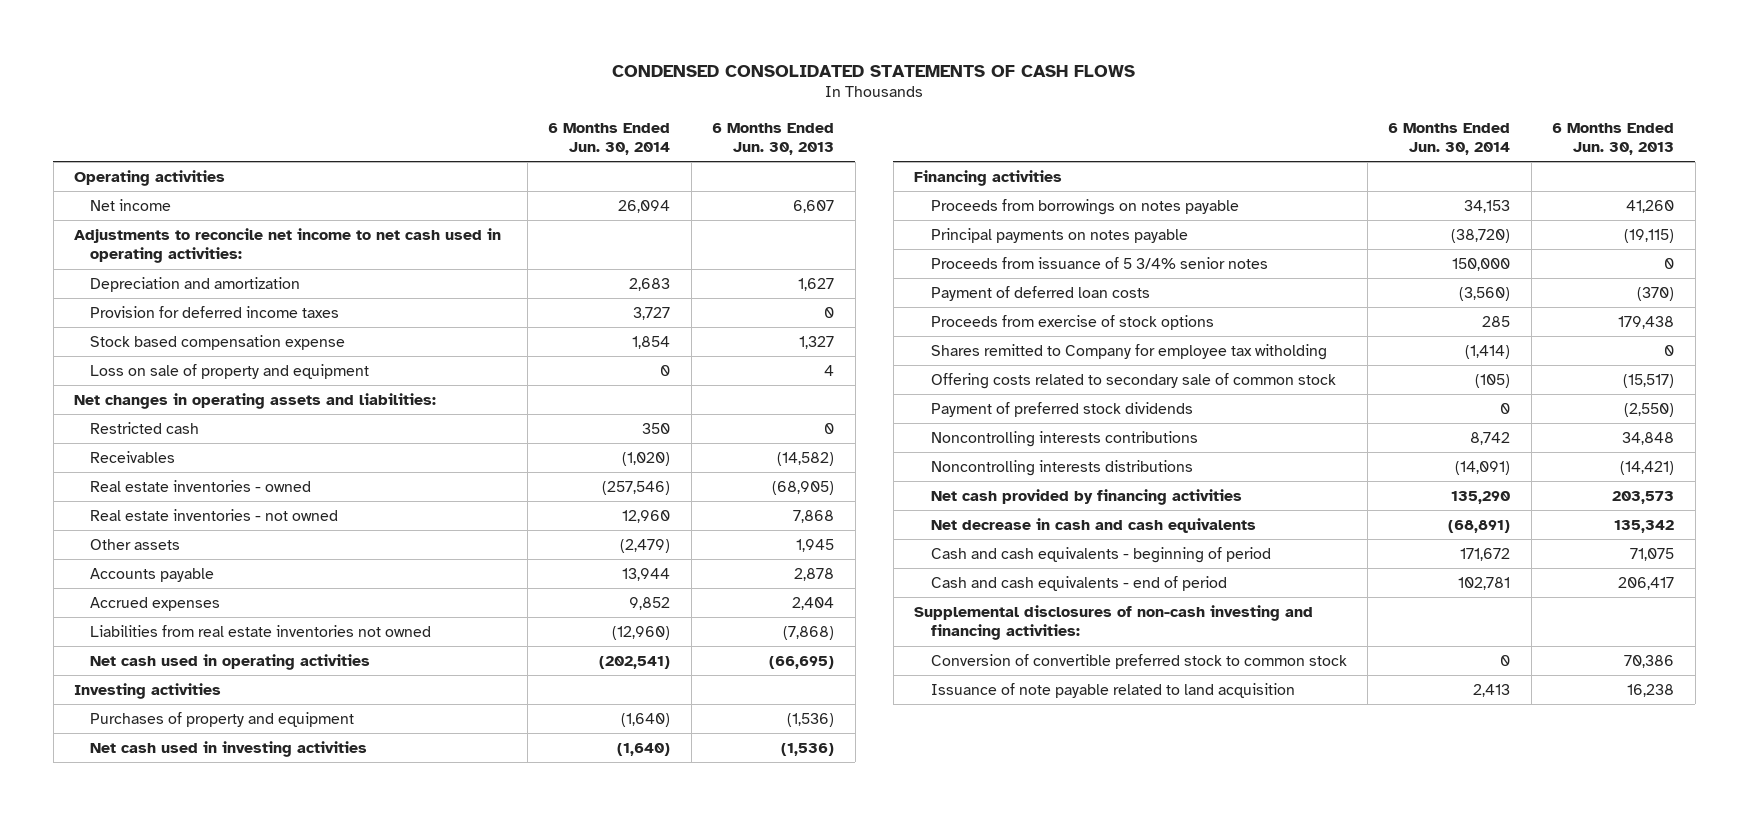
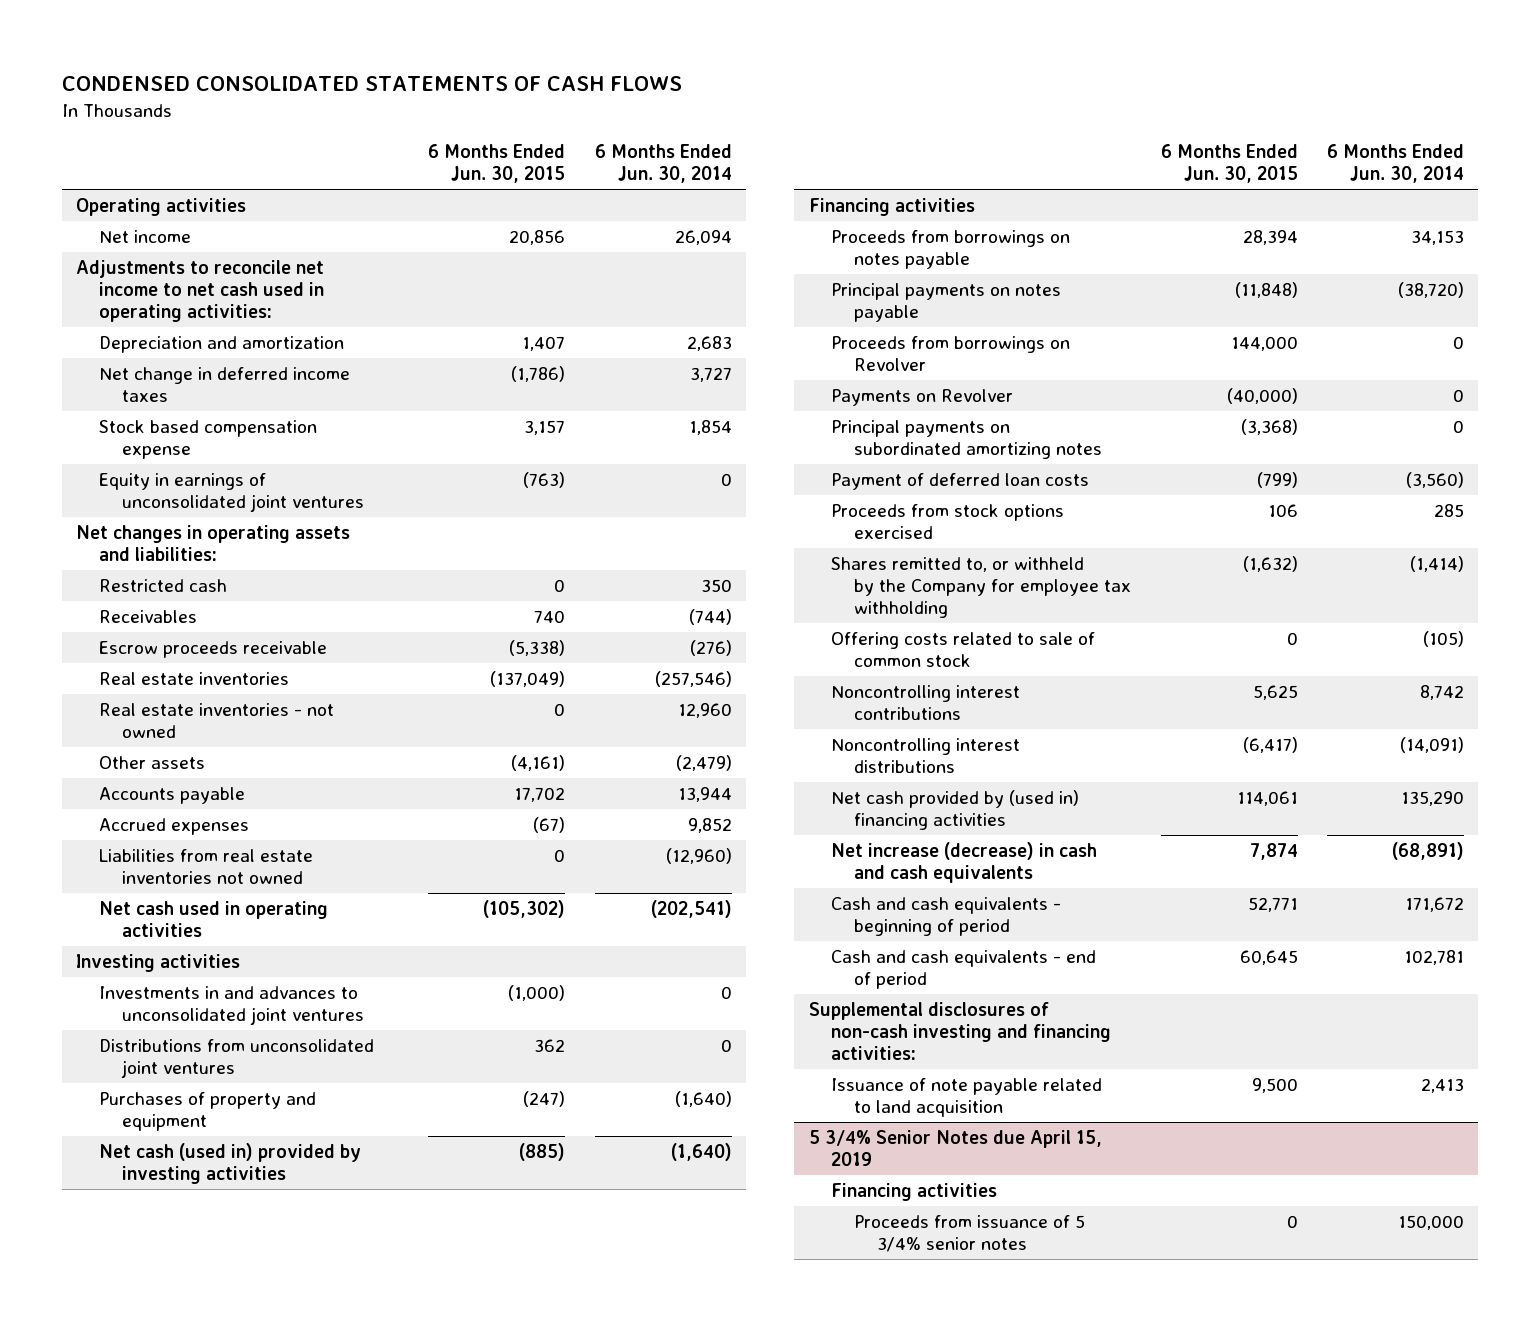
[712,122,835,155] 6 Months Ended Jun. 30, 2013 -> none
none -> [428,144,566,184] 6 Months Ended Jun. 30, 2015
[90,305,340,318] Provision for deferred income taxes -> [99,366,351,403] Net change in deferred income taxes
[90,363,370,379] Loss on sale of property and equipment -> none
none -> [99,472,365,513] Equity in earnings of unconsolidated joint ventures
[622,451,671,466] (1,020) -> [688,608,732,625] (744)
none -> [99,640,328,658] Escrow proceeds receivable
[90,479,312,492] Real estate inventories - owned -> [99,671,290,685] Real estate inventories
none -> [99,985,365,1026] Investments in and advances to unconsolidated joint ventures
none -> [99,1038,375,1079] Distributions from unconsolidated joint ventures
[90,740,368,757] Net cash used in investing activities -> [99,1142,362,1185] Net cash (used in) provided by investing activities
[930,256,1268,269] Proceeds from issuance of 5 3/4% senior notes -> none
none -> [831,335,1071,372] Proceeds from borrowings on Revolver
none -> [831,388,1014,406] Payments on Revolver
none -> [831,419,1103,460] Principal payments on subordinated amortizing notes
[930,401,1193,417] Payment of preferred stock dividends -> none
[930,314,1214,330] Proceeds from exercise of stock options -> [831,503,1065,540] Proceeds from stock options exercised
[930,343,1327,360] Shares remitted to Company for employee tax witholding -> [831,556,1132,619] Shares remitted to, or withheld by the Company for employee tax withholding
[930,372,1336,389] Offering costs related to secondary sale of common stock -> [831,631,1096,668] Offering costs related to sale of common stock
[930,430,1198,447] Noncontrolling interests contributions -> [831,684,1021,721] Noncontrolling interest contributions
[930,459,1193,476] Noncontrolling interests distributions -> [831,737,1021,774] Noncontrolling interest distributions
[930,488,1242,505] Net cash provided by financing activities -> [831,789,1080,831] Net cash provided by (used in) financing activities
[930,517,1256,533] Net decrease in cash and cash equivalents -> [831,841,1098,884] Net increase (decrease) in cash and cash equivalents
[930,653,1347,669] Conversion of convertible preferred stock to common stock -> none
none -> [808,1129,1102,1167] 5 3/4% Senior Notes due April 15, 2019
none -> [831,1182,998,1201] Financing activities
none -> [854,1214,1086,1253] Proceeds from issuance of 5 3/4% senior notes

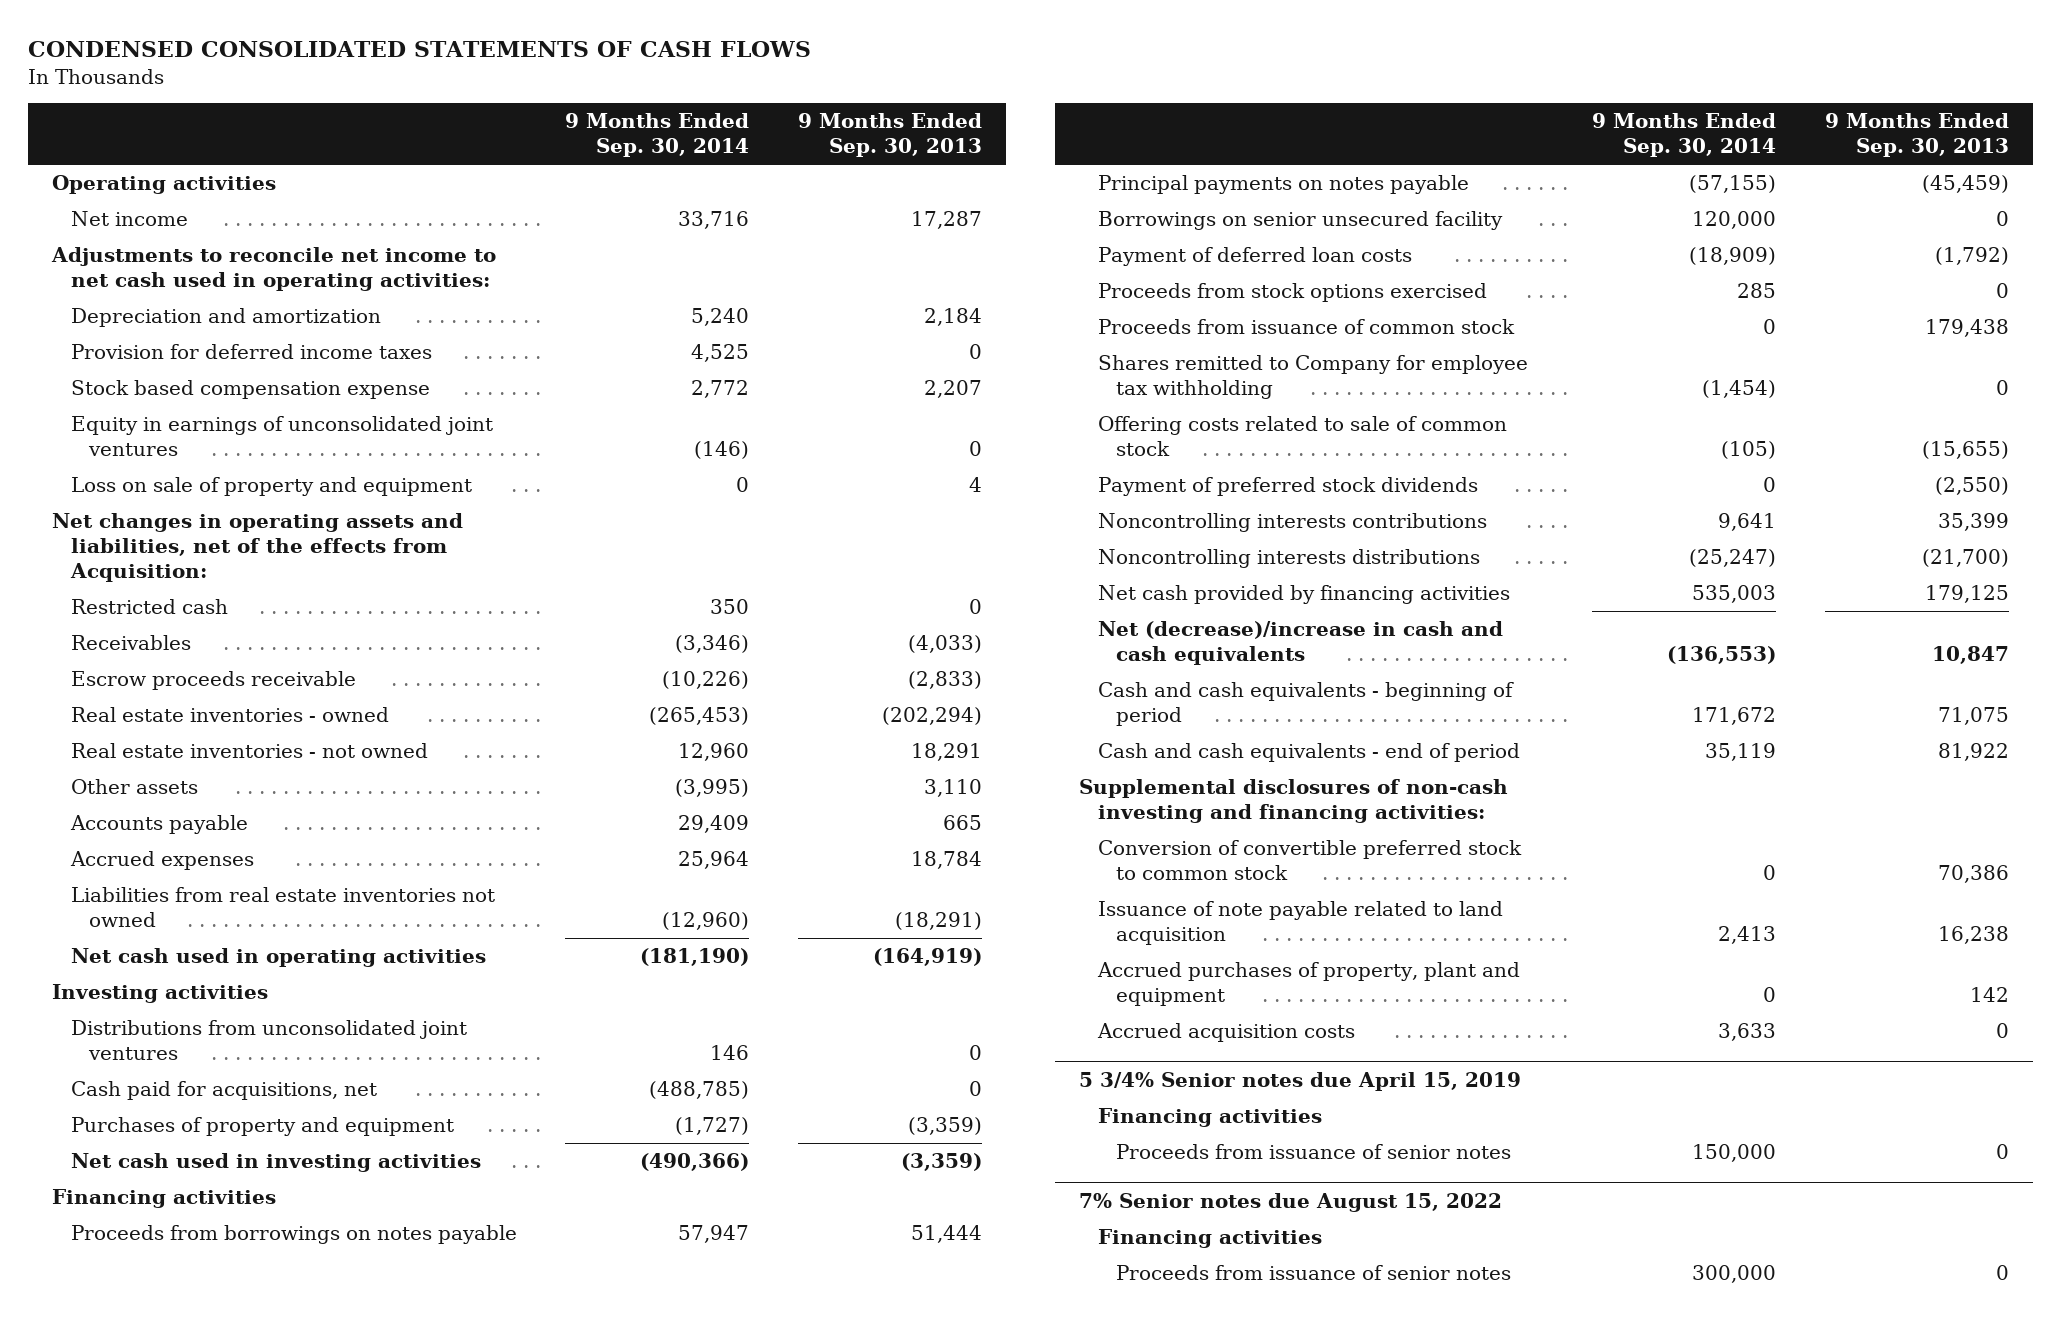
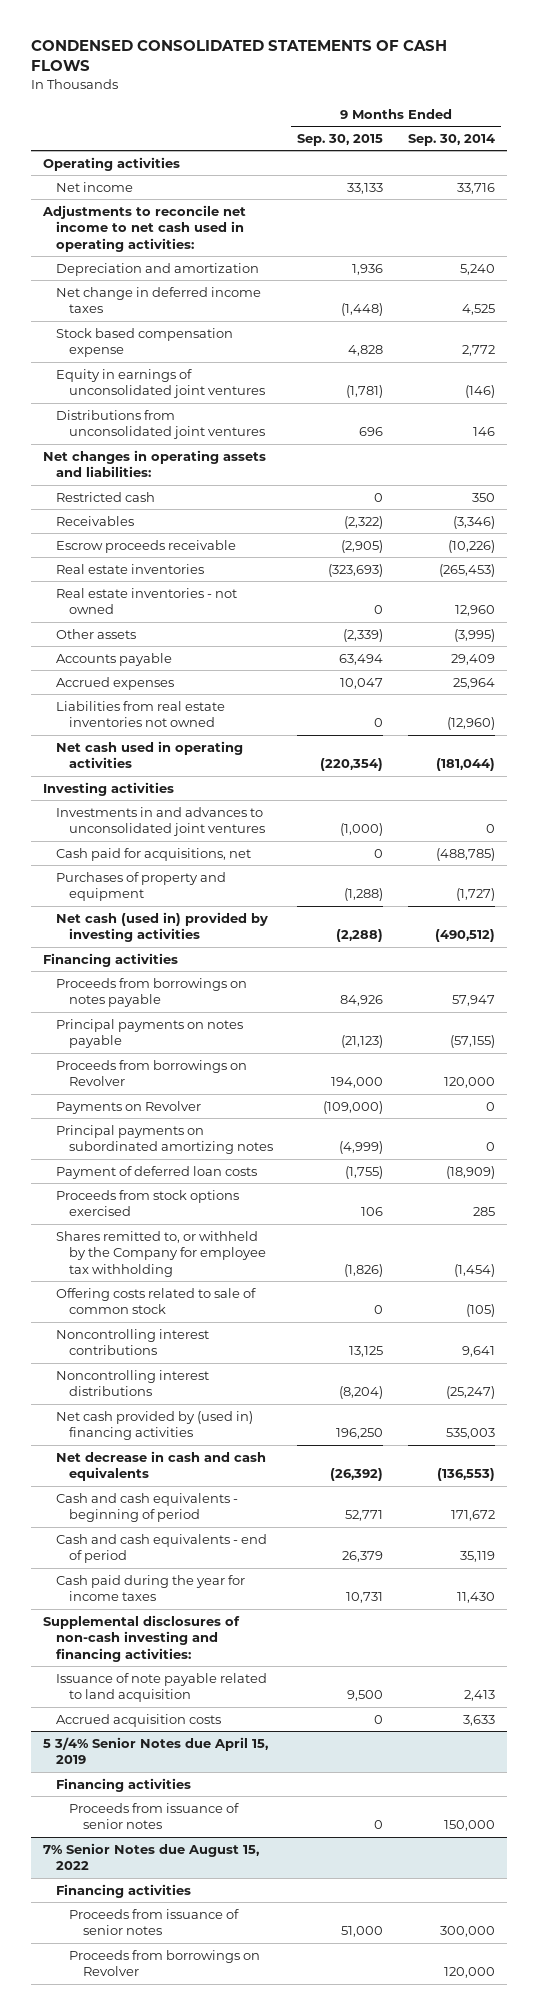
[797,113,982,158] 9 Months Ended Sep. 30, 2013 -> none
none -> [297,133,384,146] Sep. 30, 2015
[70,344,432,360] Provision for deferred income taxes -> [56,286,262,314] Net change in deferred income taxes
[70,477,472,497] Loss on sale of property and equipment -> none
[70,1020,467,1061] Distributions from unconsolidated joint ventures -> [56,409,266,440] Distributions from unconsolidated joint ventures
[51,513,463,583] Net changes in operating assets and liabilities, net of the effects from Acquisition: -> [42,449,266,478] Net changes in operating assets and liabilities:
[70,707,389,723] Real estate inventories - owned -> [56,563,205,574] Real estate inventories
[640,948,750,967] (181,190) -> [435,758,495,772] (181,044)
none -> [56,806,266,837] Investments in and advances to unconsolidated joint ventures
[70,1153,481,1173] Net cash used in investing activities -> [56,911,269,943] Net cash (used in) provided by investing activities
[640,1153,750,1172] (490,366) -> [434,929,495,943] (490,512)
[1097,211,1503,231] Borrowings on senior unsecured facility -> [56,1059,248,1087] Proceeds from borrowings on Revolver
none -> [56,1100,202,1114] Payments on Revolver
none -> [56,1124,274,1155] Principal payments on subordinated amortizing notes
[1097,319,1515,335] Proceeds from issuance of common stock -> none
[1097,355,1528,400] Shares remitted to Company for employee tax withholding -> [56,1230,267,1278] Shares remitted to, or withheld by the Company for employee tax withholding
[1097,477,1478,497] Payment of preferred stock dividends -> none
[1097,513,1487,533] Noncontrolling interests contributions -> [56,1328,210,1356] Noncontrolling interest contributions
[1097,549,1480,569] Noncontrolling interests distributions -> [56,1369,210,1397] Noncontrolling interest distributions
[1097,585,1510,605] Net cash provided by financing activities -> [56,1410,254,1441] Net cash provided by (used in) financing activities
[1097,621,1503,666] Net (decrease)/increase in cash and cash equivalents -> [56,1450,267,1482] Net decrease in cash and cash equivalents
none -> [56,1574,246,1602] Cash paid during the year for income taxes
[1097,840,1522,881] Conversion of convertible preferred stock to common stock -> none
[1096,962,1520,1007] Accrued purchases of property, plant and equipment -> none
[1078,1071,1521,1091] 5 3/4% Senior notes due April 15, 2019 -> [42,1736,268,1765] 5 3/4% Senior Notes due April 15, 2019
[1078,1192,1502,1212] 7% Senior notes due August 15, 2022 -> [42,1842,259,1871] 7% Senior Notes due August 15, 2022
none -> [69,1949,261,1977] Proceeds from borrowings on Revolver

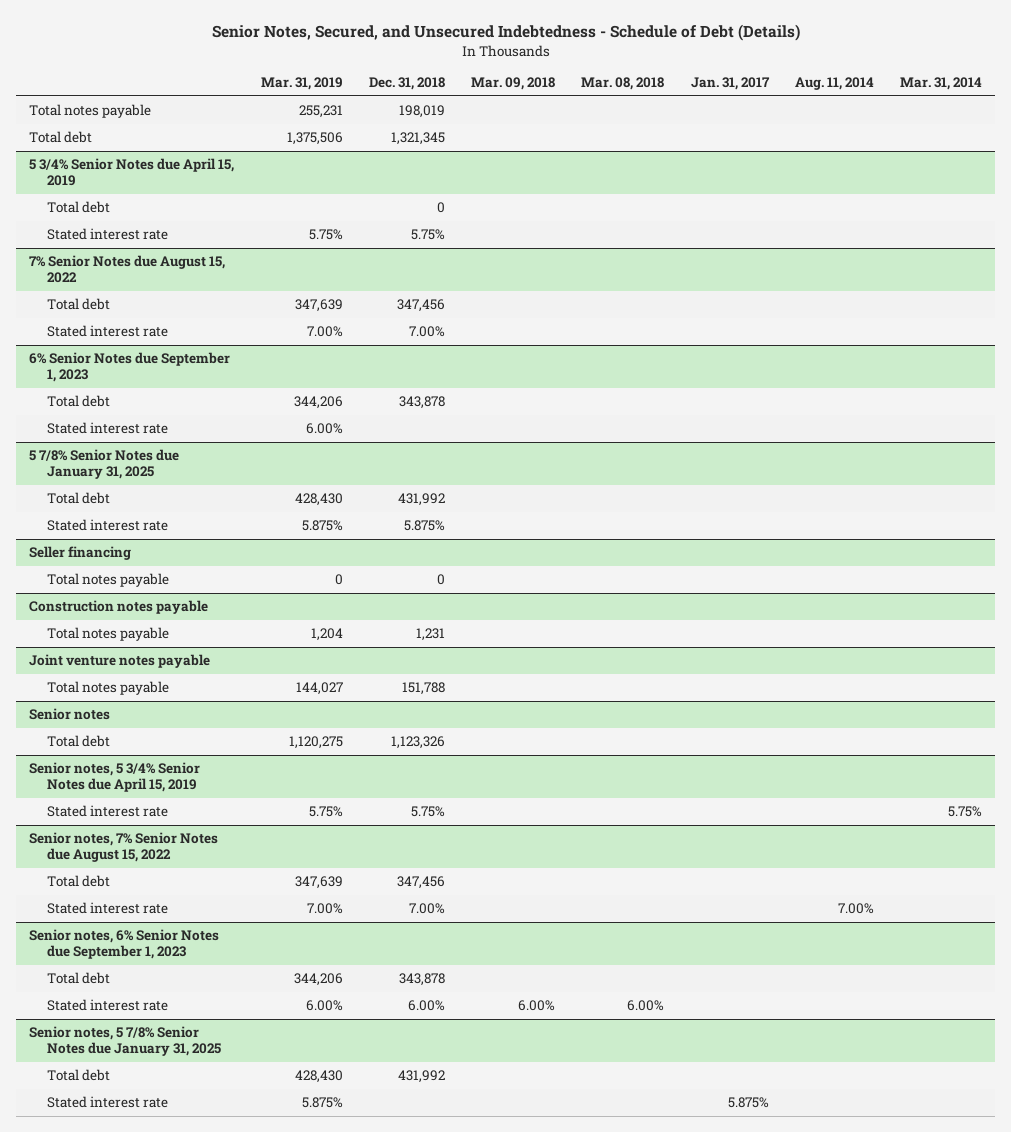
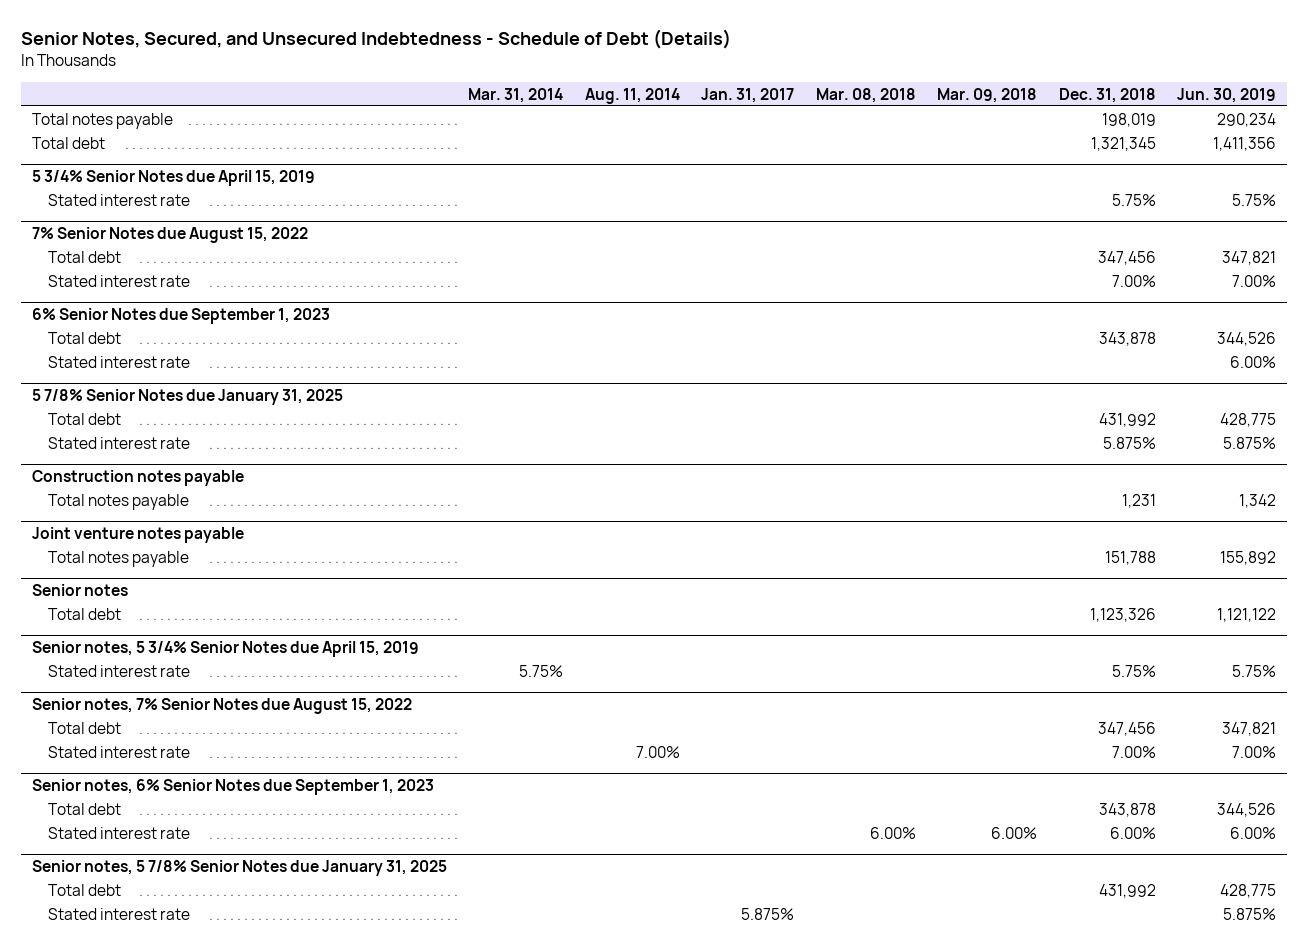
[260,77,343,91] Mar. 31, 2019 -> none
none -> [1176,87,1276,103] Jun. 30, 2019
[46,201,110,214] Total debt -> none
[29,546,132,561] Seller financing -> none
[46,573,169,588] Total notes payable -> none

